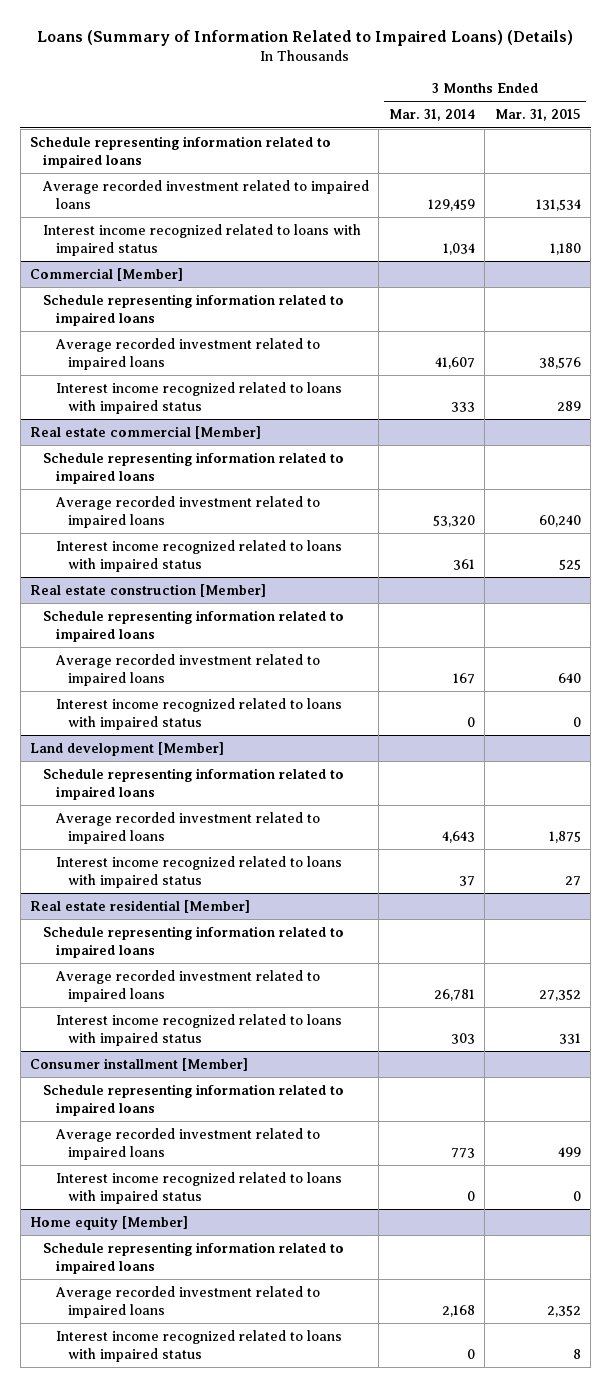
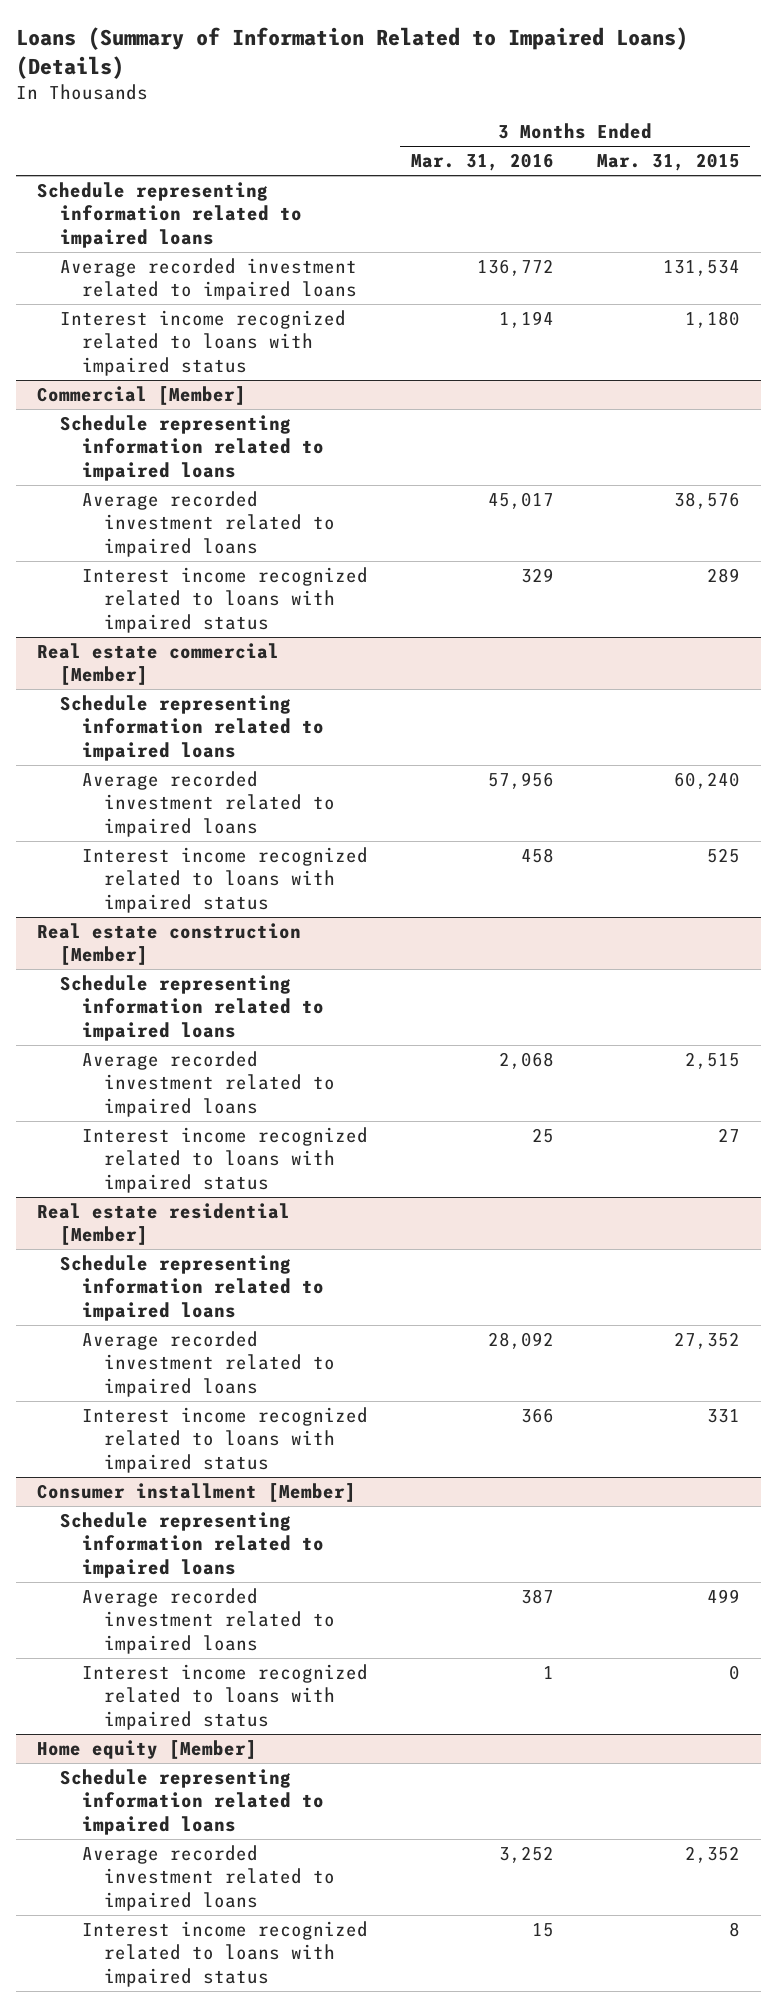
[388,109,475,122] Mar. 31, 2014 -> none
none -> [410,153,554,172] Mar. 31, 2016
[55,698,342,730] Interest income recognized related to loans with impaired status -> none
[30,742,225,757] Land development [Member] -> none
[42,768,344,800] Schedule representing information related to impaired loans -> none
[54,812,320,844] Average recorded investment related to impaired loans -> none
[557,672,581,683] 640 -> [684,1052,740,1070] 2,515

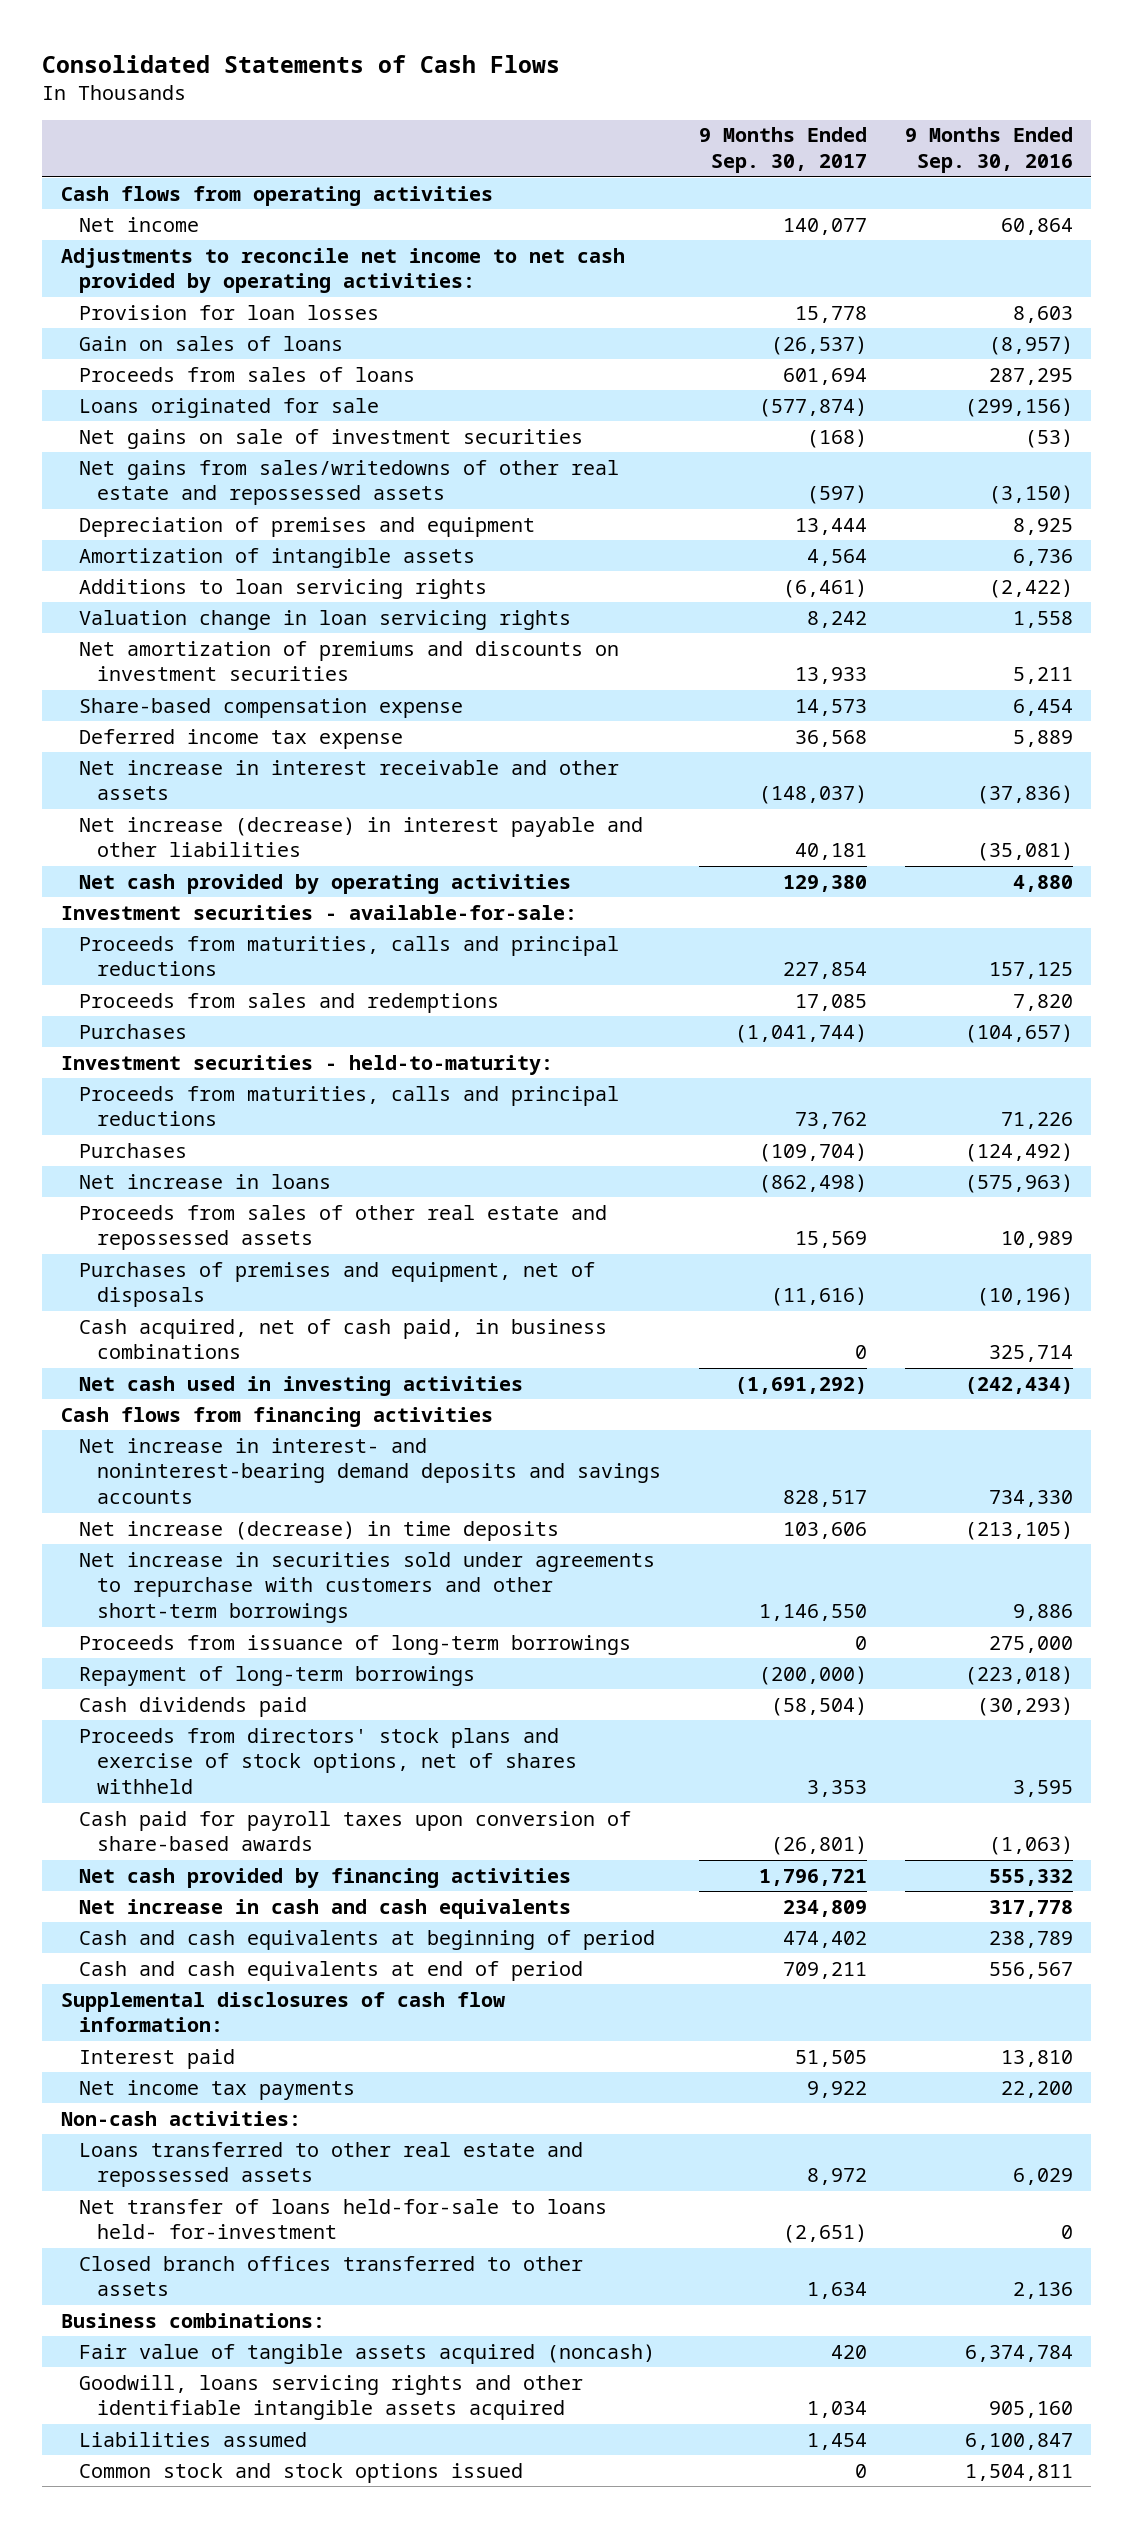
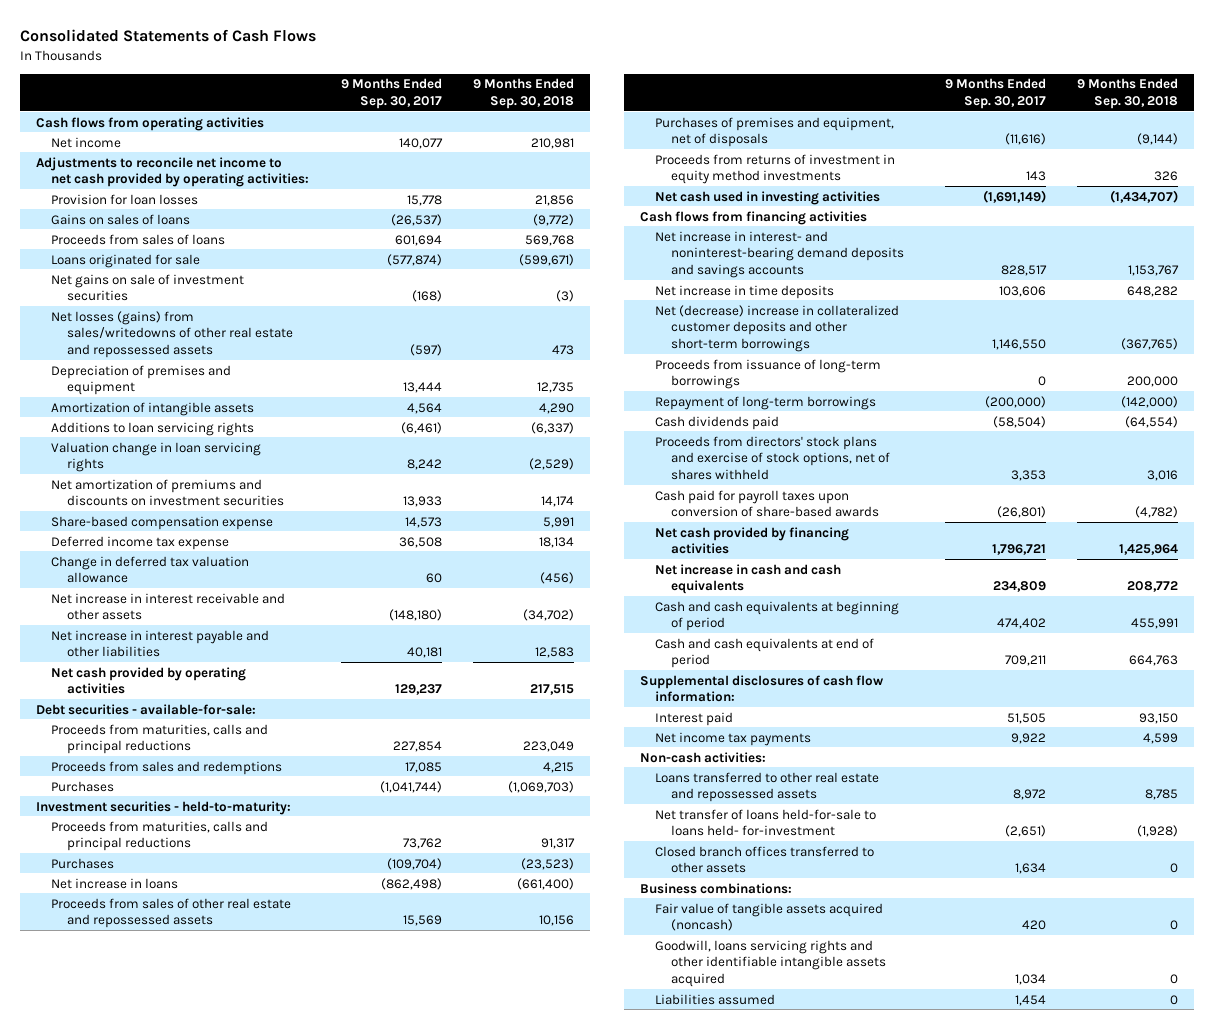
[904,127,1073,173] 9 Months Ended Sep. 30, 2016 -> none
none -> [472,78,574,109] 9 Months Ended Sep. 30, 2018
[79,335,344,351] Gain on sales of loans -> [51,213,191,225] Gains on sales of loans
[79,459,620,506] Net gains from sales/writedowns of other real estate and repossessed assets -> [51,310,294,358] Net losses (gains) from sales/writedowns of other real estate and repossessed assets
[795,729,868,747] 36,568 -> [398,536,442,548] 36,508
none -> [51,555,250,584] Change in deferred tax valuation allowance
[759,785,868,805] (148,037) -> [388,609,442,622] (148,180)
[79,816,644,858] Net increase (decrease) in interest payable and other liabilities -> [51,629,270,658] Net increase in interest payable and other liabilities
[783,874,868,892] 129,380 -> [394,684,442,696] 129,237
[60,904,577,920] Investment securities - available-for-sale: -> [35,703,256,715] Debt securities - available-for-sale:
[79,1318,608,1360] Cash acquired, net of cash paid, in business combinations -> none
none -> [655,153,896,185] Proceeds from returns of investment in equity method investments
[735,1376,868,1394] (1,691,292) -> [982,189,1046,203] (1,691,149)
[79,1520,560,1541] Net increase (decrease) in time deposits -> [655,284,835,299] Net increase in time deposits
[79,1551,656,1623] Net increase in securities sold under agreements to repurchase with customers and other short-term borrowings -> [655,304,900,352] Net (decrease) increase in collateralized customer deposits and other short-term borrowings
[79,2462,524,2483] Common stock and stock options issued -> none

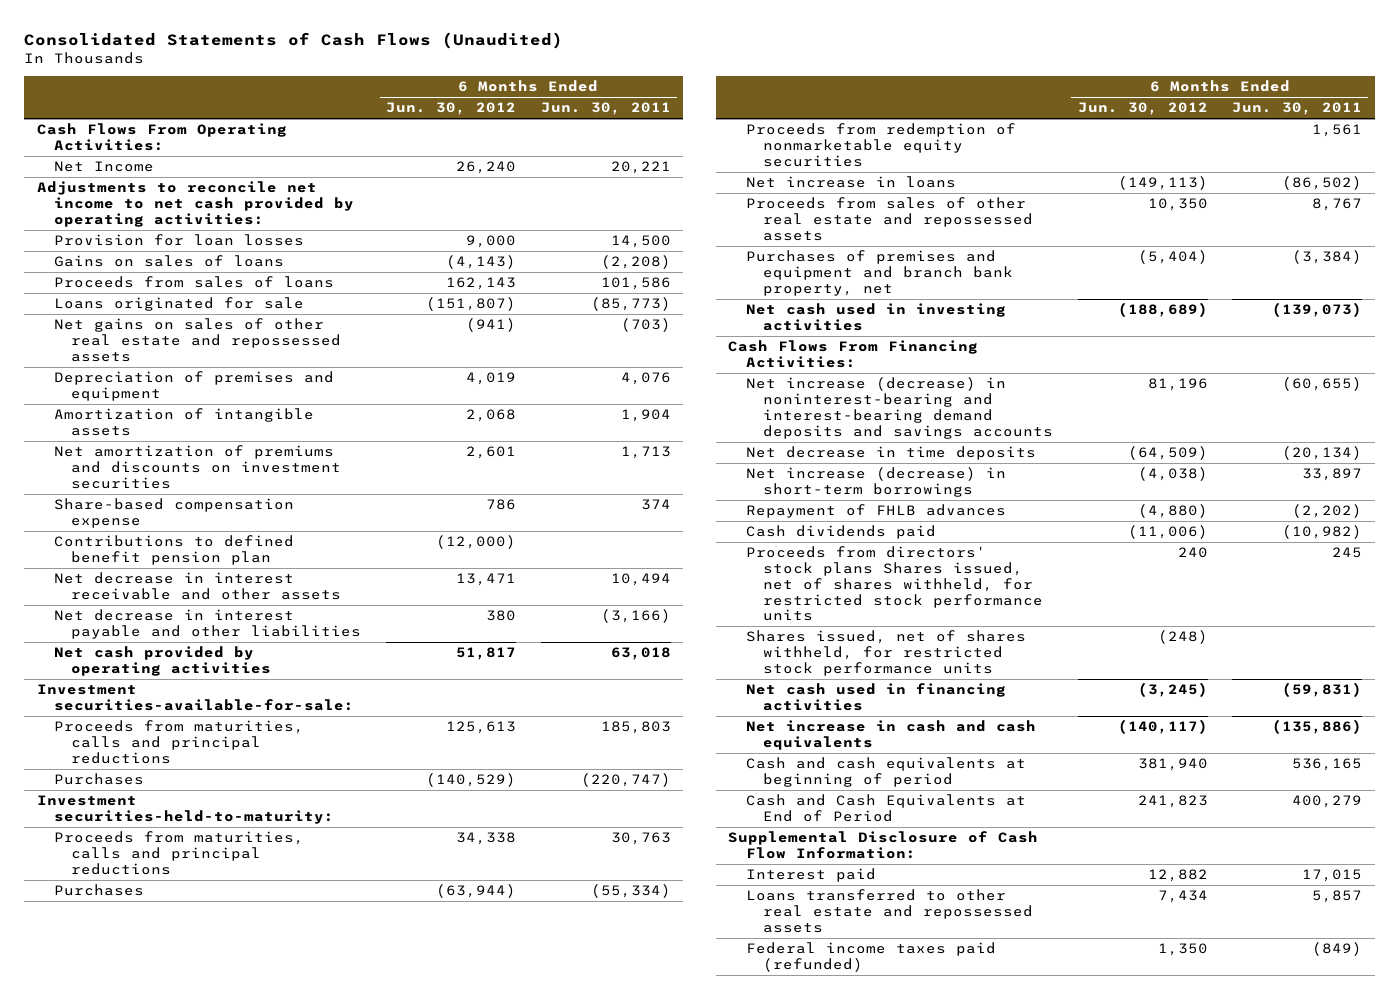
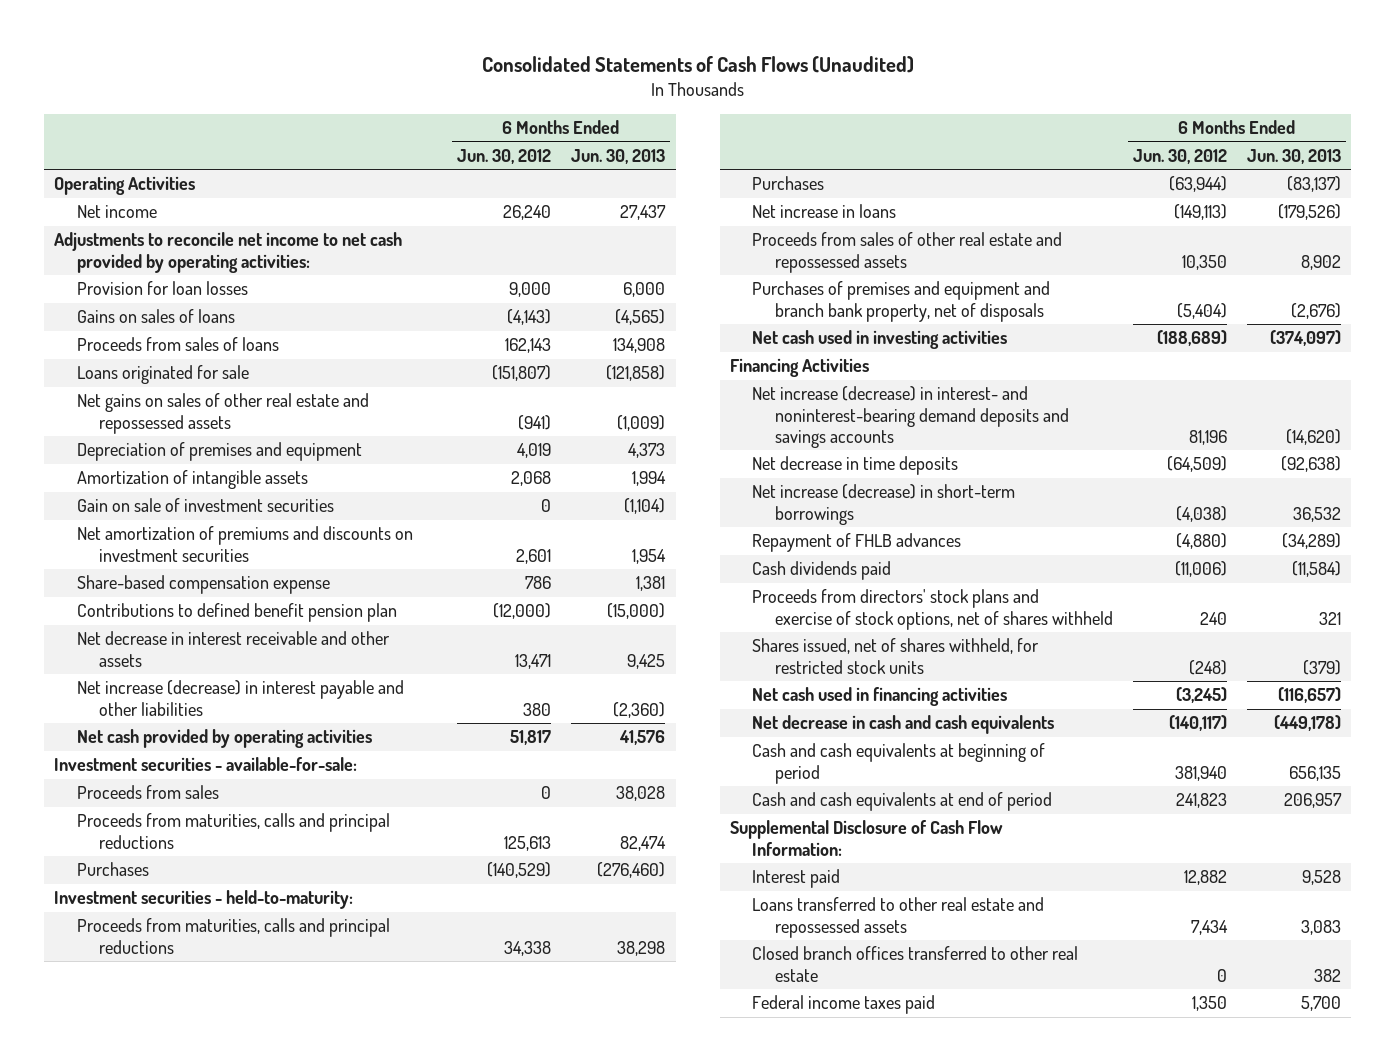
[540,102,671,116] Jun. 30, 2011 -> none
none -> [571,148,666,164] Jun. 30, 2013
[36,123,287,152] Cash Flows From Operating Activities: -> [54,176,196,196] Operating Activities
[54,161,155,173] Net Income -> [76,205,157,219] Net income
none -> [76,498,334,513] Gain on sale of investment securities
[54,609,362,640] Net decrease in interest payable and other liabilities -> [76,680,404,716] Net increase (decrease) in interest payable and other liabilities
[36,684,355,712] Investment securities-available-for-sale: -> [54,757,358,772] Investment securities - available-for-sale:
none -> [76,785,219,800] Proceeds from sales
[36,795,335,825] Investment securities-held-to-maturity: -> [54,890,354,910] Investment securities - held-to-maturity:
[745,123,1016,167] Proceeds from redemption of nonmarketable equity securities -> none
[745,250,1013,296] Purchases of premises and equipment and branch bank property, net -> [752,281,1051,322] Purchases of premises and equipment and branch bank property, net of disposals
[728,340,979,369] Cash Flows From Financing Activities: -> [730,358,870,378] Financing Activities
[745,377,1053,439] Net increase (decrease) in noninterest-bearing and interest-bearing demand deposits and savings accounts -> [752,386,1069,448] Net increase (decrease) in interest- and noninterest-bearing demand deposits and savings accounts
[745,546,1043,622] Proceeds from directors' stock plans Shares issued, net of shares withheld, for restricted stock performance units -> [752,589,1113,630] Proceeds from directors' stock plans and exercise of stock options, net of shares withheld
[745,630,1026,676] Shares issued, net of shares withheld, for restricted stock performance units -> [752,638,1040,674] Shares issued, net of shares withheld, for restricted stock units
[745,720,1036,751] Net increase in cash and cash equivalents -> [752,715,1055,735] Net decrease in cash and cash equivalents
[745,794,1026,823] Cash and Cash Equivalents at End of Period -> [752,792,1053,812] Cash and cash equivalents at end of period
none -> [752,946,1079,982] Closed branch offices transferred to other real estate
[745,942,996,973] Federal income taxes paid (refunded) -> [752,995,936,1015] Federal income taxes paid

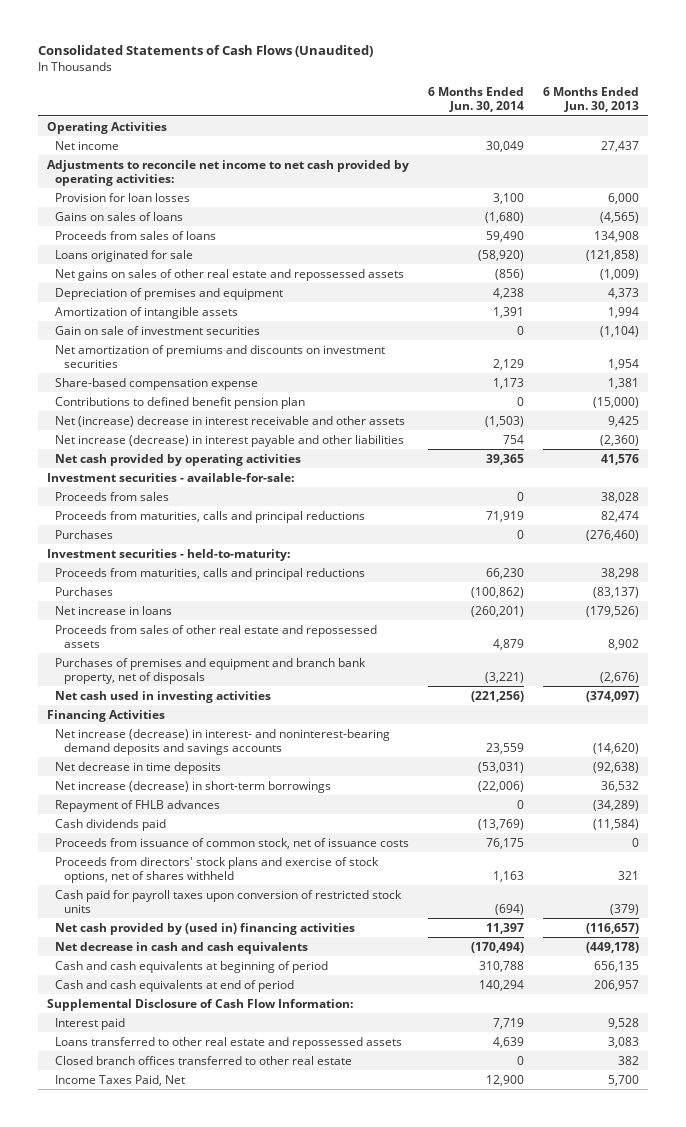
[457,148,552,164] Jun. 30, 2012 -> none
none -> [428,86,525,113] 6 Months Ended Jun. 30, 2014
[76,631,390,667] Net decrease in interest receivable and other assets -> [55,415,406,427] Net (increase) decrease in interest receivable and other assets
none -> [55,837,410,849] Proceeds from issuance of common stock, net of issuance costs
[752,638,1040,674] Shares issued, net of shares withheld, for restricted stock units -> [55,889,403,913] Cash paid for payroll taxes upon conversion of restricted stock units
[752,687,1008,707] Net cash used in financing activities -> [55,922,356,935] Net cash provided by (used in) financing activities
[752,995,936,1015] Federal income taxes paid -> [55,1074,186,1086] Income Taxes Paid, Net

